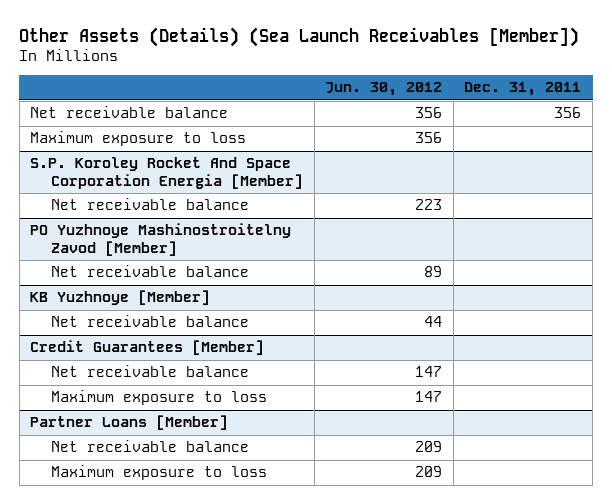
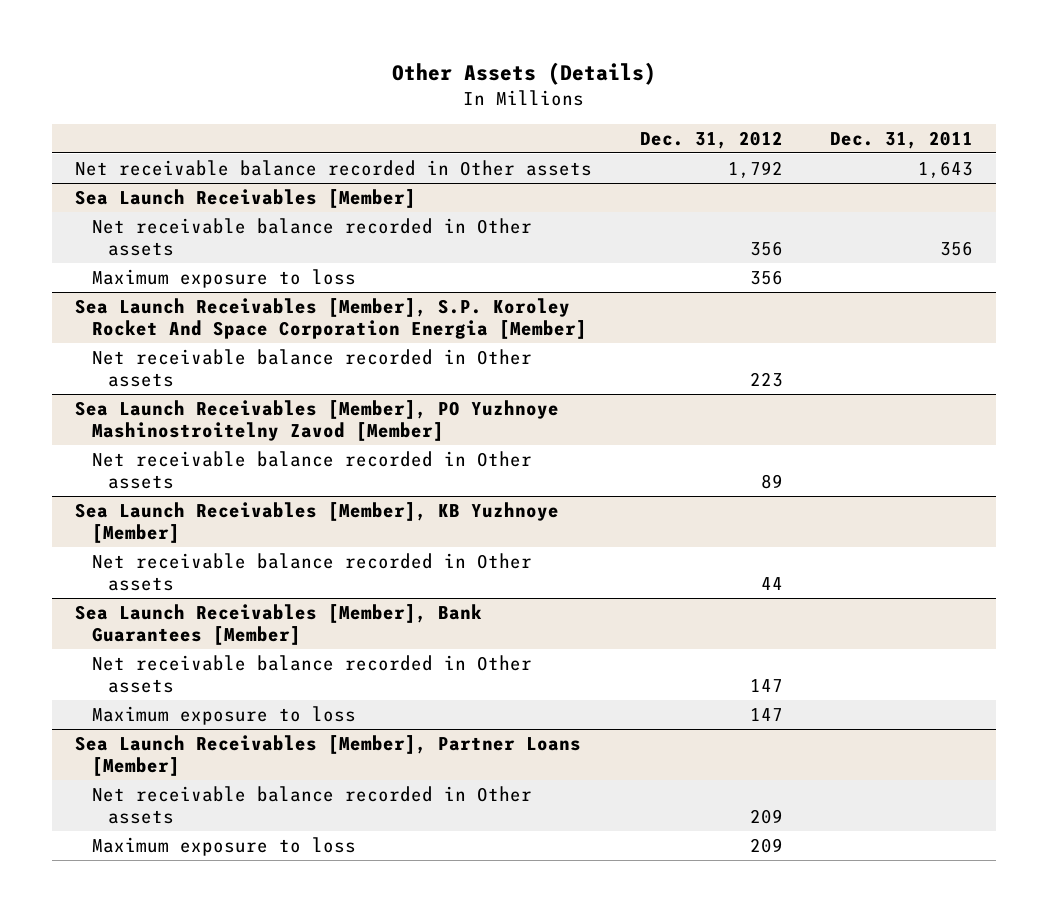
[19,26,580,47] Other Assets (Details) (Sea Launch Receivables [Member]) -> [392,62,657,86] Other Assets (Details)
[325,82,443,97] Jun. 30, 2012 -> none
none -> [639,130,783,149] Dec. 31, 2012
[30,106,229,119] Net receivable balance -> none
[30,131,247,147] Maximum exposure to loss -> none
[50,198,249,211] Net receivable balance -> none
[50,265,249,278] Net receivable balance -> none
[50,315,249,328] Net receivable balance -> none
[30,340,265,356] Credit Guarantees [Member] -> none
[50,365,249,378] Net receivable balance -> none
[50,390,267,406] Maximum exposure to loss -> none
[50,440,249,453] Net receivable balance -> none
none -> [75,160,593,177] Net receivable balance recorded in Other assets
none -> [75,189,417,209] Sea Launch Receivables [Member]
none -> [91,218,532,256] Net receivable balance recorded in Other assets
none -> [91,269,356,289] Maximum exposure to loss
[30,157,303,190] S.P. Koroley Rocket And Space Corporation Energia [Member] -> [75,298,587,339] Sea Launch Receivables [Member], S.P. Koroley Rocket And Space Corporation Energia [Member]
none -> [91,349,532,387] Net receivable balance recorded in Other assets
[30,223,292,257] PO Yuzhnoye Mashinostroitelny Zavod [Member] -> [75,400,560,441] Sea Launch Receivables [Member], PO Yuzhnoye Mashinostroitelny Zavod [Member]
none -> [91,451,532,489] Net receivable balance recorded in Other assets
[30,290,211,306] KB Yuzhnoye [Member] -> [75,502,560,543] Sea Launch Receivables [Member], KB Yuzhnoye [Member]
none -> [91,553,532,591] Net receivable balance recorded in Other assets
none -> [75,604,483,645] Sea Launch Receivables [Member], Bank Guarantees [Member]
none -> [91,655,532,693] Net receivable balance recorded in Other assets
none -> [91,706,356,726] Maximum exposure to loss
[30,415,229,431] Partner Loans [Member] -> [75,735,582,776] Sea Launch Receivables [Member], Partner Loans [Member]
none -> [91,786,532,824] Net receivable balance recorded in Other assets

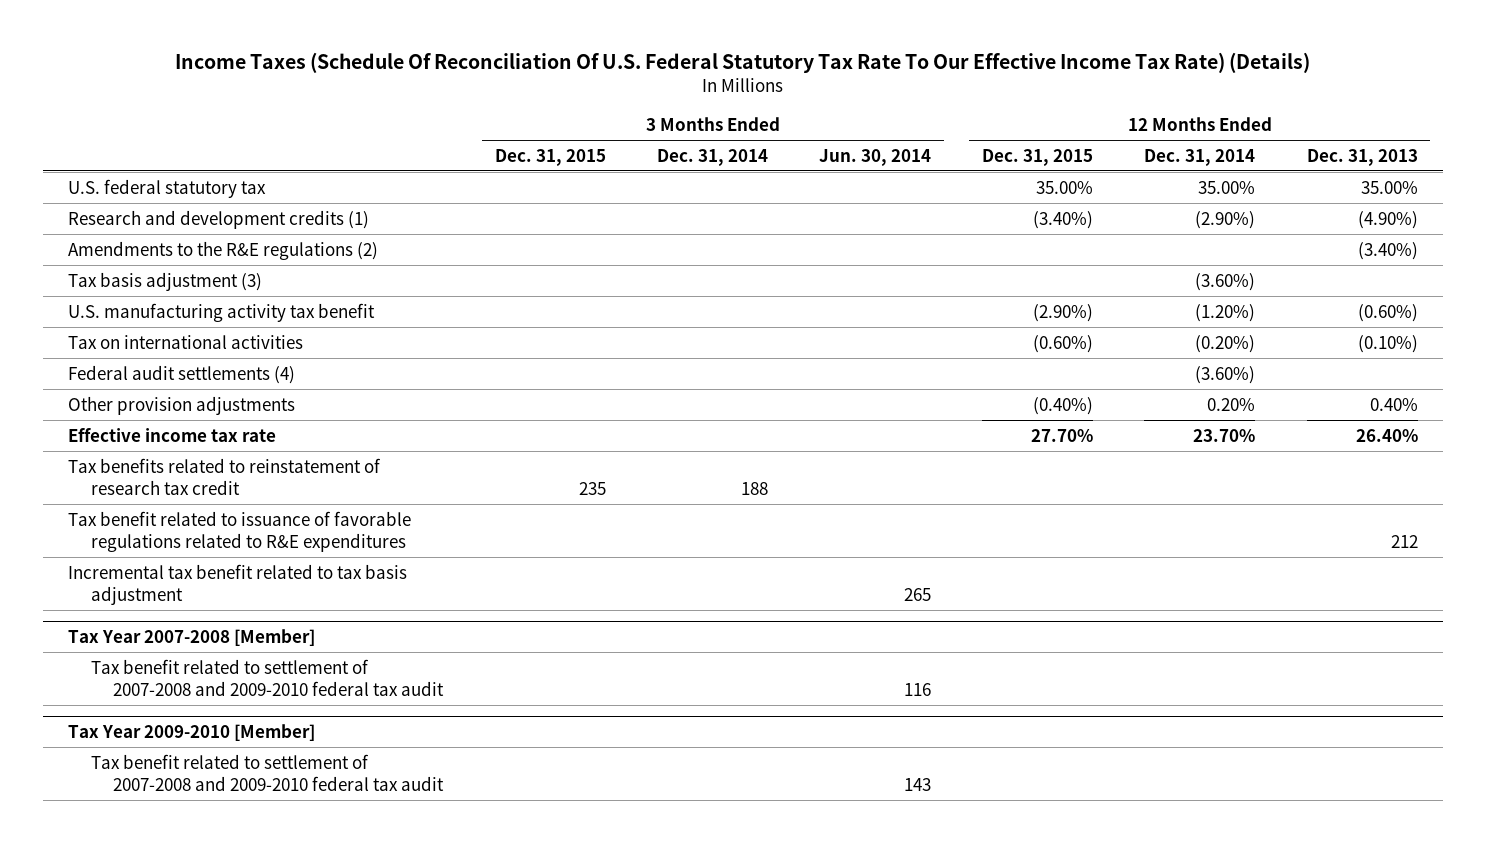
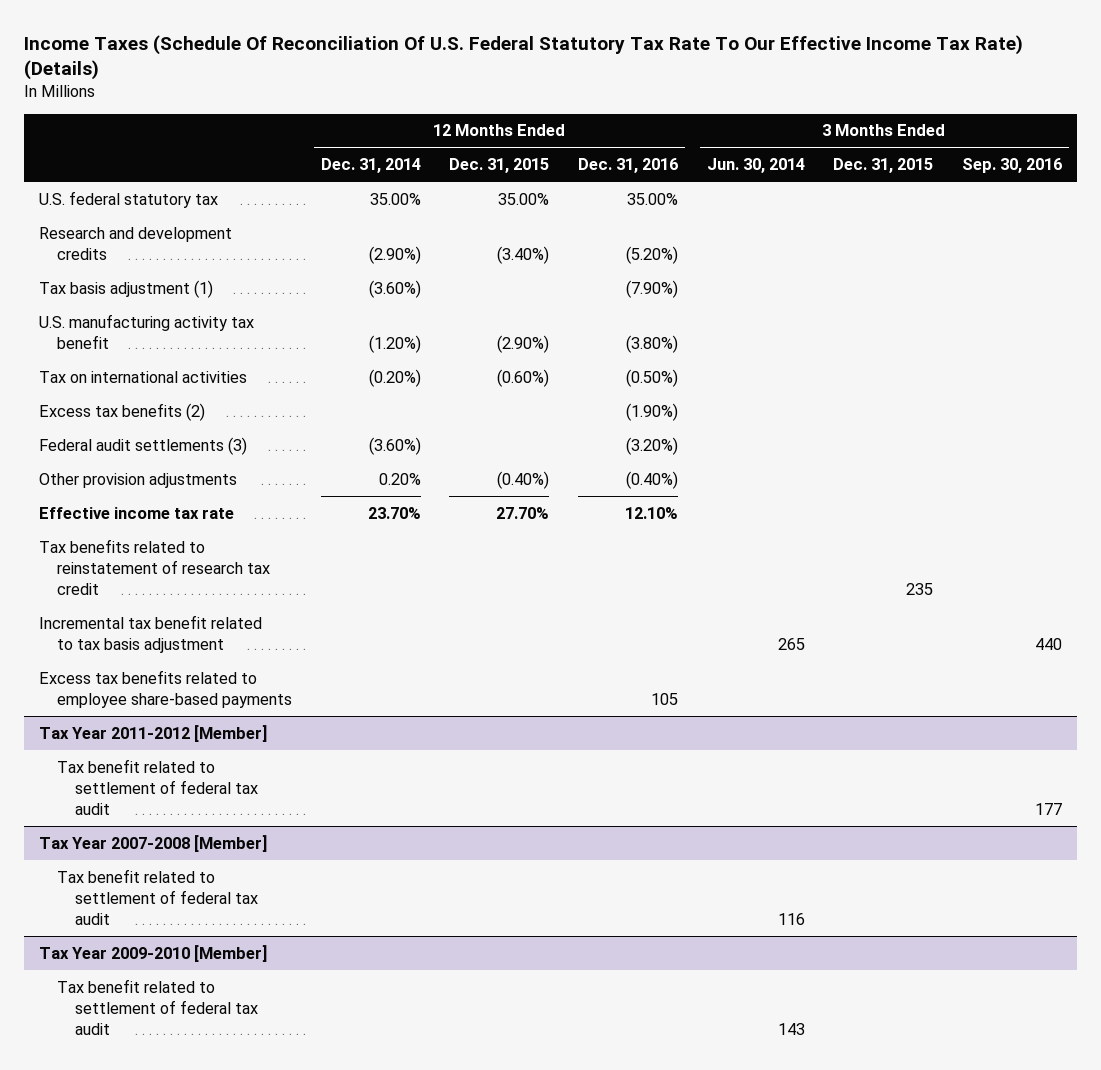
[656,148,768,166] Dec. 31, 2014 -> none
[1306,148,1418,166] Dec. 31, 2013 -> none
none -> [578,158,679,174] Dec. 31, 2016
none -> [962,158,1063,174] Sep. 30, 2016
[68,240,379,260] Amendments to the R&E regulations (2) -> none
[68,209,370,229] Research and development credits (1) -> [38,226,232,260] Research and development credits
[68,271,263,291] Tax basis adjustment (3) -> [38,279,213,298] Tax basis adjustment (1)
none -> [38,402,205,421] Excess tax benefits (2)
[68,364,296,384] Federal audit settlements (4) -> [38,436,247,455] Federal audit settlements (3)
[68,510,412,552] Tax benefit related to issuance of favorable regulations related to R&E expenditures -> none
none -> [38,669,293,708] Excess tax benefits related to employee share-based payments
none -> [38,724,267,742] Tax Year 2011-2012 [Member]
none -> [57,758,259,815] Tax benefit related to settlement of federal tax audit
[90,658,445,696] Tax benefit related to settlement of 2007-2008 and 2009-2010 federal tax audit -> [57,868,259,925] Tax benefit related to settlement of federal tax audit
[90,753,445,791] Tax benefit related to settlement of 2007-2008 and 2009-2010 federal tax audit -> [57,978,259,1035] Tax benefit related to settlement of federal tax audit

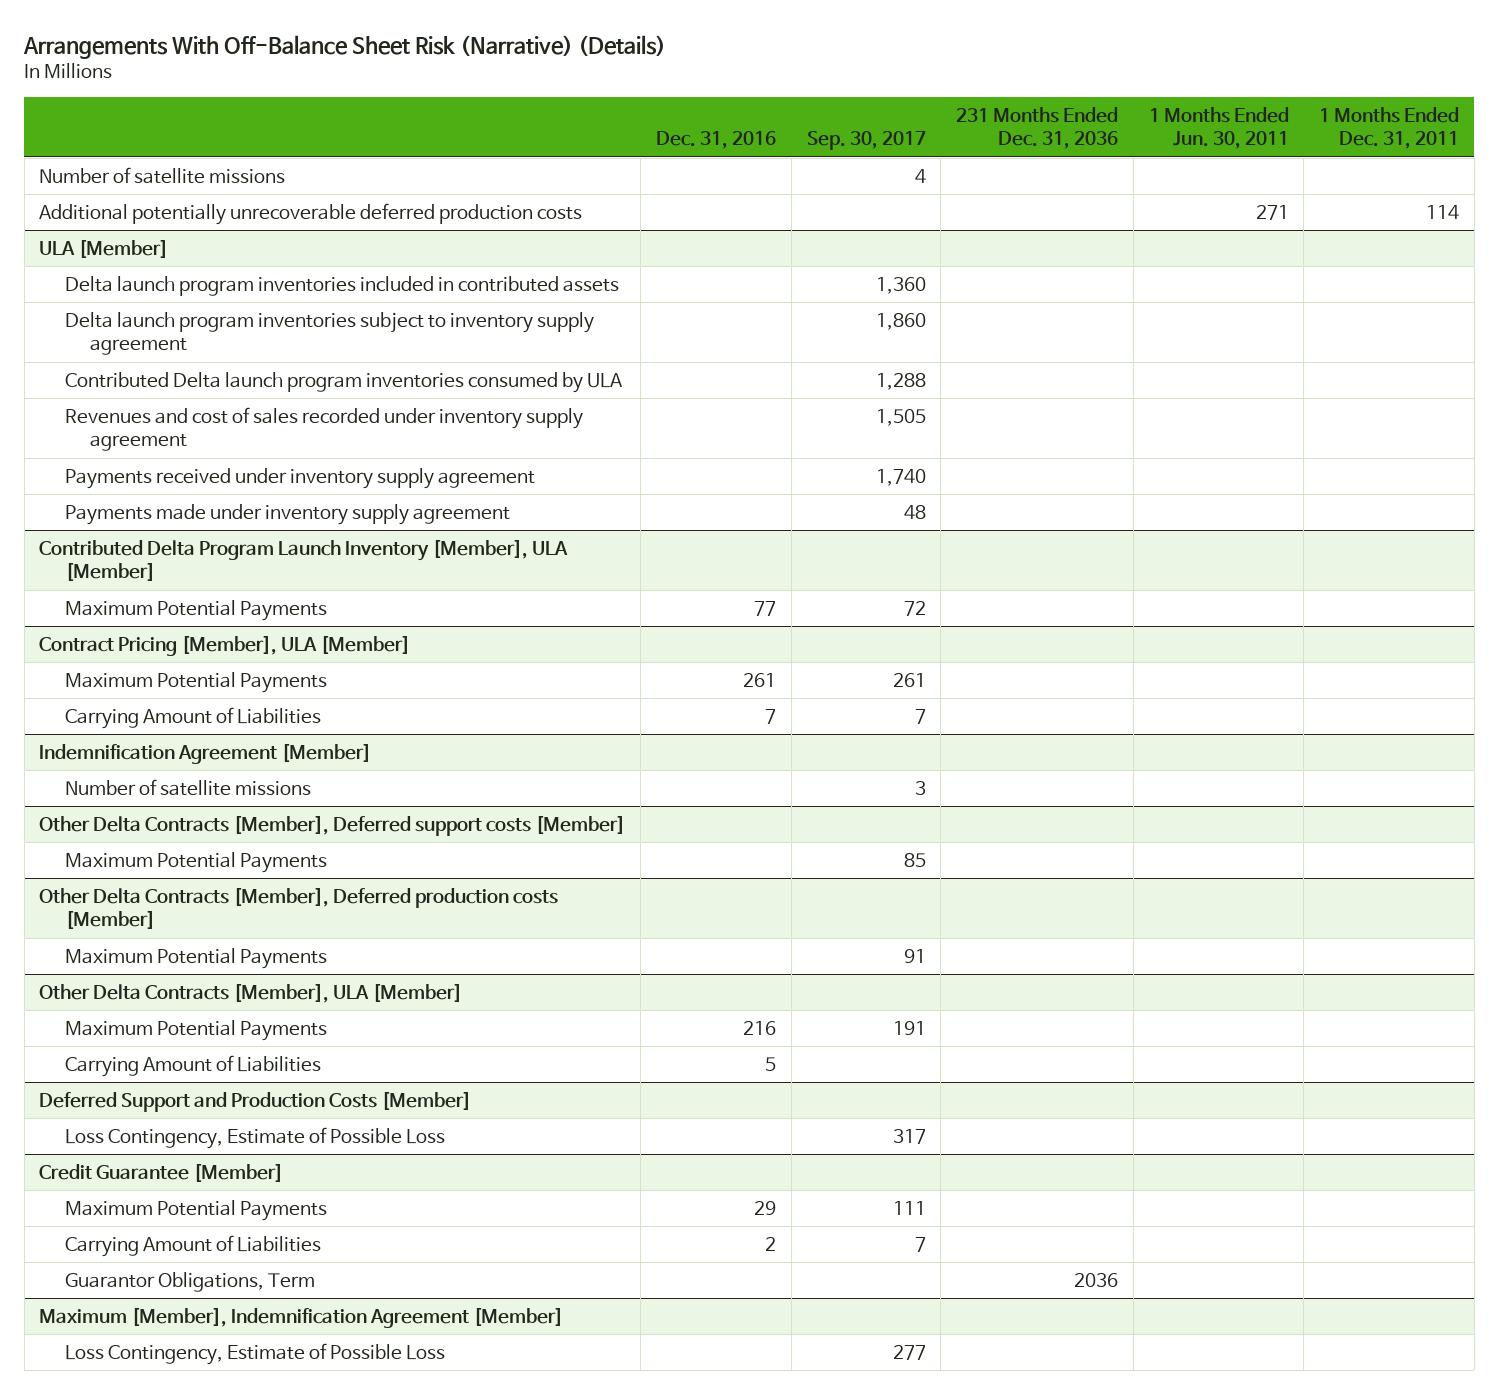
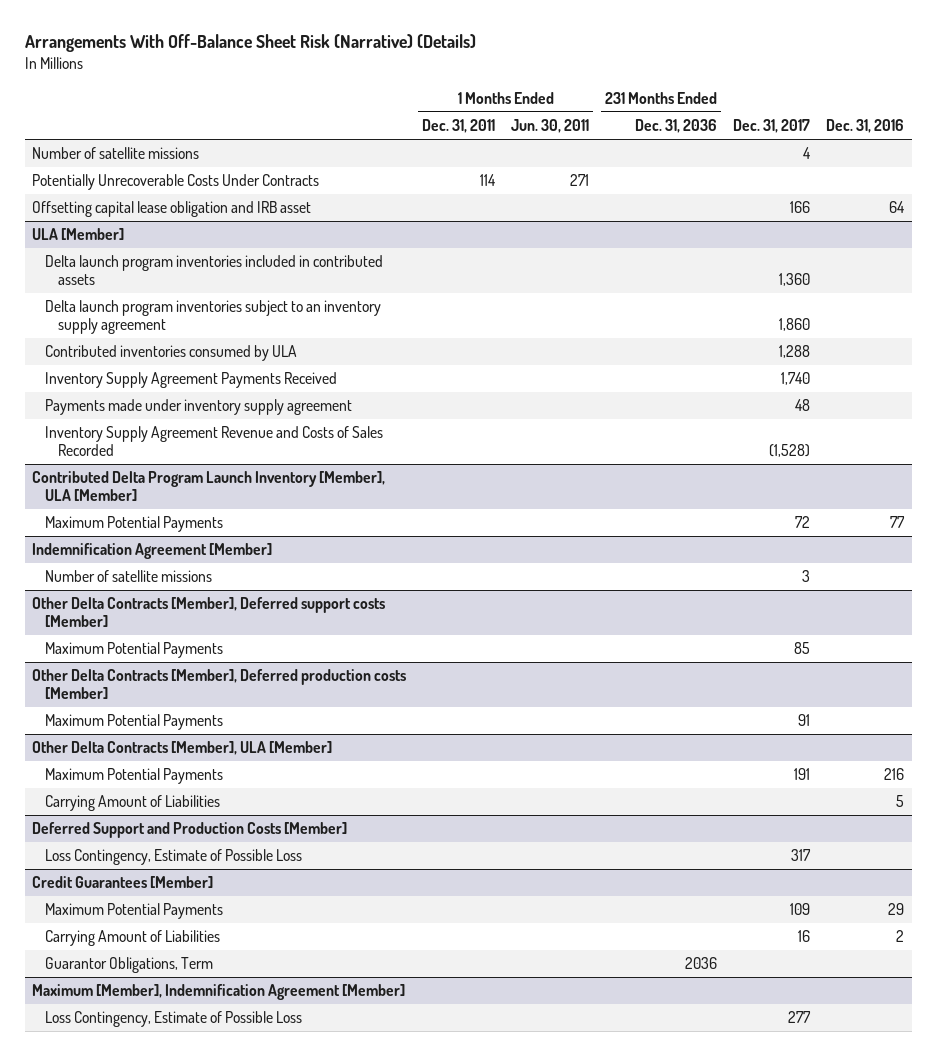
[806,131,926,151] Sep. 30, 2017 -> none
none -> [733,119,811,134] Dec. 31, 2017
[39,202,583,225] Additional potentially unrecoverable deferred production costs -> [32,174,320,191] Potentially Unrecoverable Costs Under Contracts
none -> [32,201,312,218] Offsetting capital lease obligation and IRB asset
[64,406,583,452] Revenues and cost of sales recorded under inventory supply agreement -> none
[64,311,594,356] Delta launch program inventories subject to inventory supply agreement -> [45,300,382,335] Delta launch program inventories subject to an inventory supply agreement
[64,371,623,393] Contributed Delta launch program inventories consumed by ULA -> [45,345,298,362] Contributed inventories consumed by ULA
[64,467,535,489] Payments received under inventory supply agreement -> [45,372,338,389] Inventory Supply Agreement Payments Received
none -> [45,426,384,457] Inventory Supply Agreement Revenue and Costs of Sales Recorded
[39,634,411,656] Contract Pricing [Member], ULA [Member] -> none
[64,671,327,693] Maximum Potential Payments -> none
[64,706,321,729] Carrying Amount of Liabilities -> none
[39,1162,284,1182] Credit Guarantee [Member] -> [32,876,214,889] Credit Guarantees [Member]

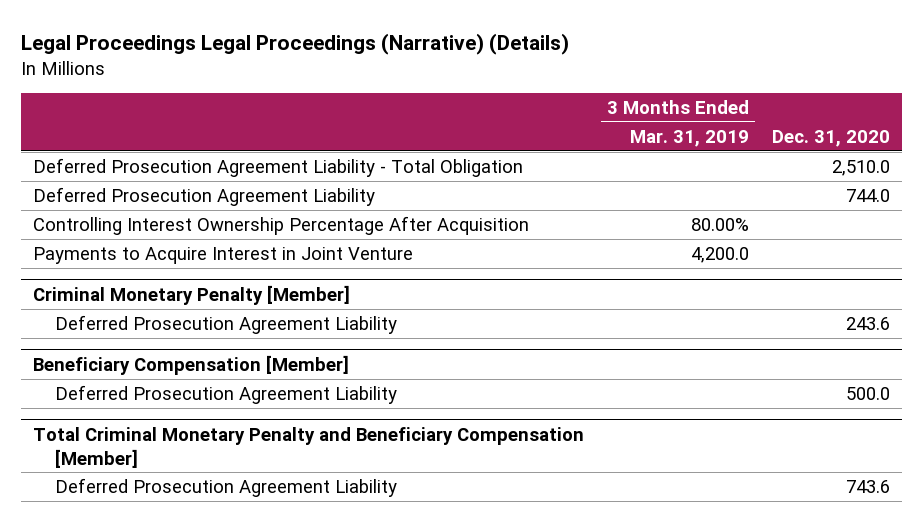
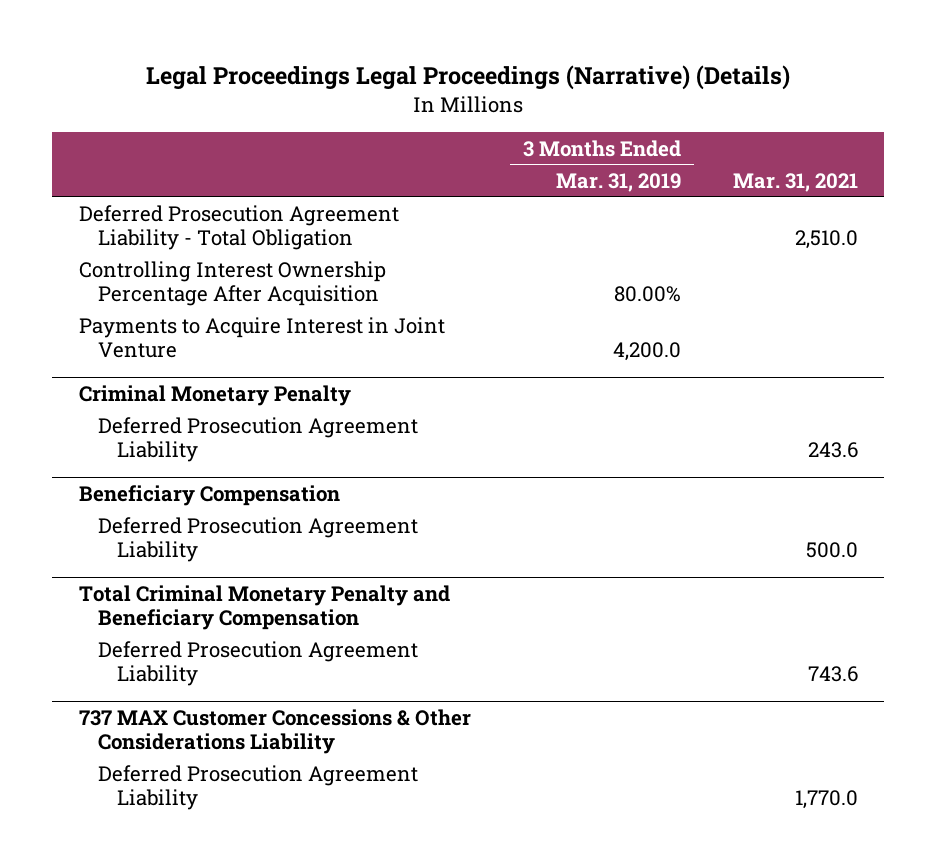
[772,129,891,147] Dec. 31, 2020 -> none
none -> [732,172,858,192] Mar. 31, 2021
[33,186,376,206] Deferred Prosecution Agreement Liability -> none
[33,284,351,305] Criminal Monetary Penalty [Member] -> [78,385,351,407] Criminal Monetary Penalty
[33,354,350,375] Beneficiary Compensation [Member] -> [78,485,340,507] Beneficiary Compensation
[33,426,585,468] Total Criminal Monetary Penalty and Beneficiary Compensation [Member] -> [78,585,450,631] Total Criminal Monetary Penalty and Beneficiary Compensation
none -> [78,709,471,755] 737 MAX Customer Concessions & Other Considerations Liability
none -> [97,765,418,811] Deferred Prosecution Agreement Liability

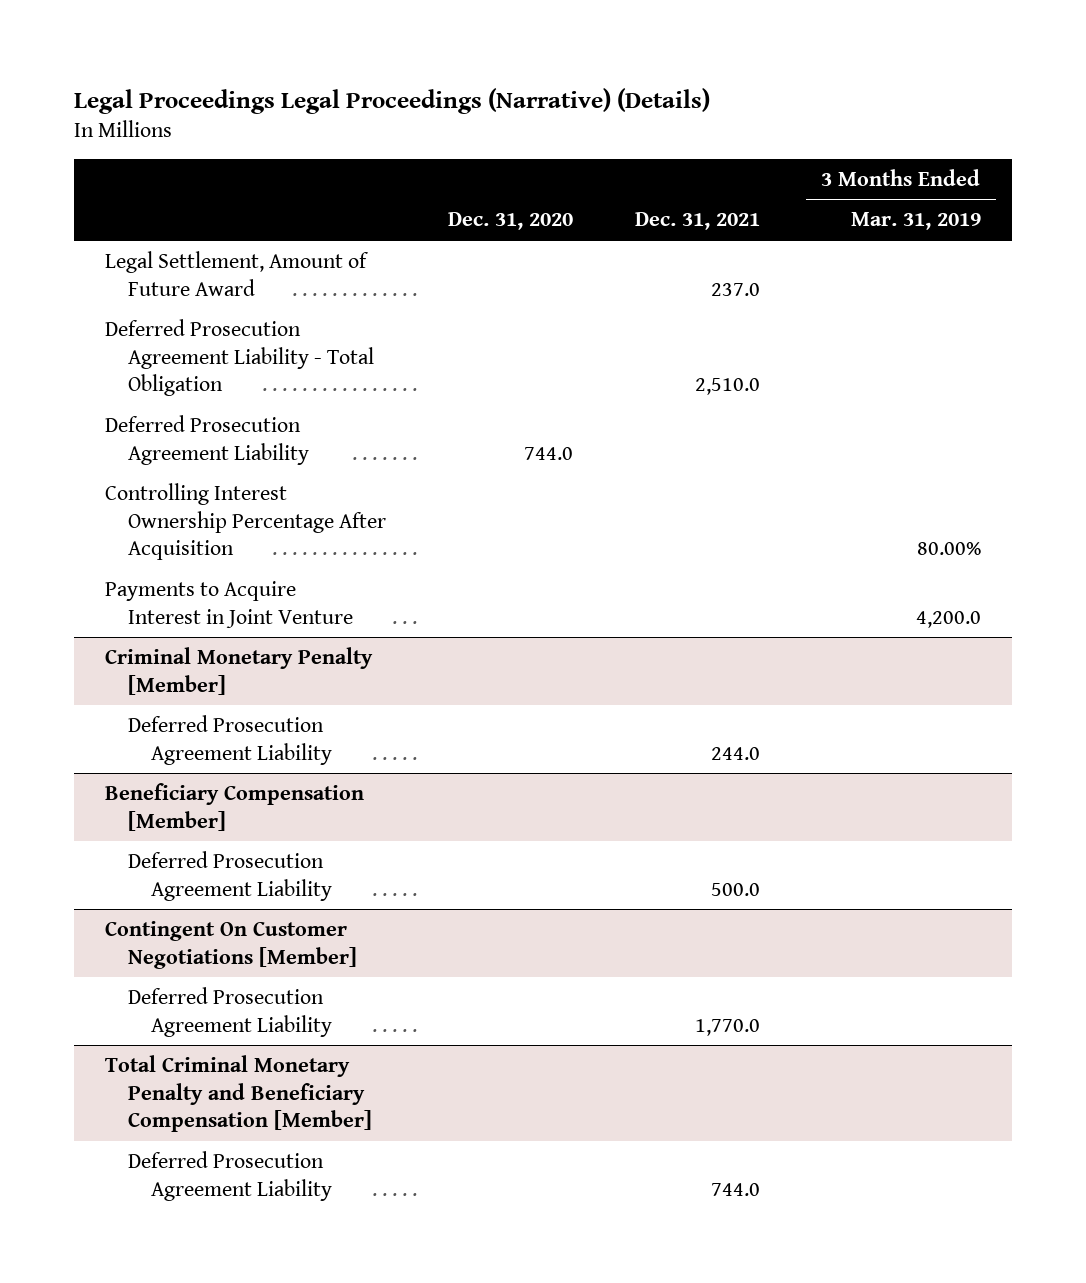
[732,172,858,192] Mar. 31, 2021 -> none
none -> [448,212,574,231] Dec. 31, 2020
none -> [635,212,761,231] Dec. 31, 2021
none -> [105,251,370,296] Legal Settlement, Amount of Future Award
none -> [105,415,310,465] Deferred Prosecution Agreement Liability
[78,385,351,407] Criminal Monetary Penalty -> [105,647,374,695] Criminal Monetary Penalty [Member]
[78,485,340,507] Beneficiary Compensation -> [105,783,365,831] Beneficiary Compensation [Member]
none -> [105,921,358,969] Contingent On Customer Negotiations [Member]
none -> [128,987,333,1037] Deferred Prosecution Agreement Liability
[78,585,450,631] Total Criminal Monetary Penalty and Beneficiary Compensation -> [105,1055,373,1133] Total Criminal Monetary Penalty and Beneficiary Compensation [Member]
[78,709,471,755] 737 MAX Customer Concessions & Other Considerations Liability -> none
[97,765,418,811] Deferred Prosecution Agreement Liability -> none

